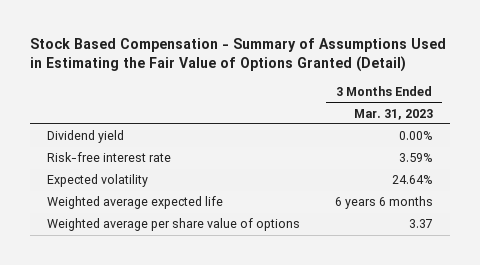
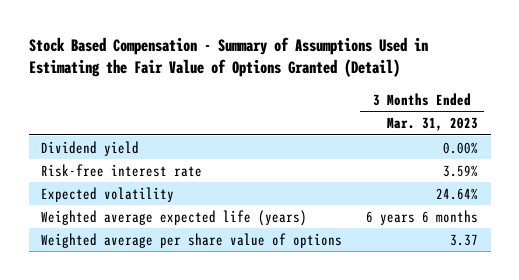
[47,196,224,210] Weighted average expected life -> [40,209,307,226] Weighted average expected life (years)

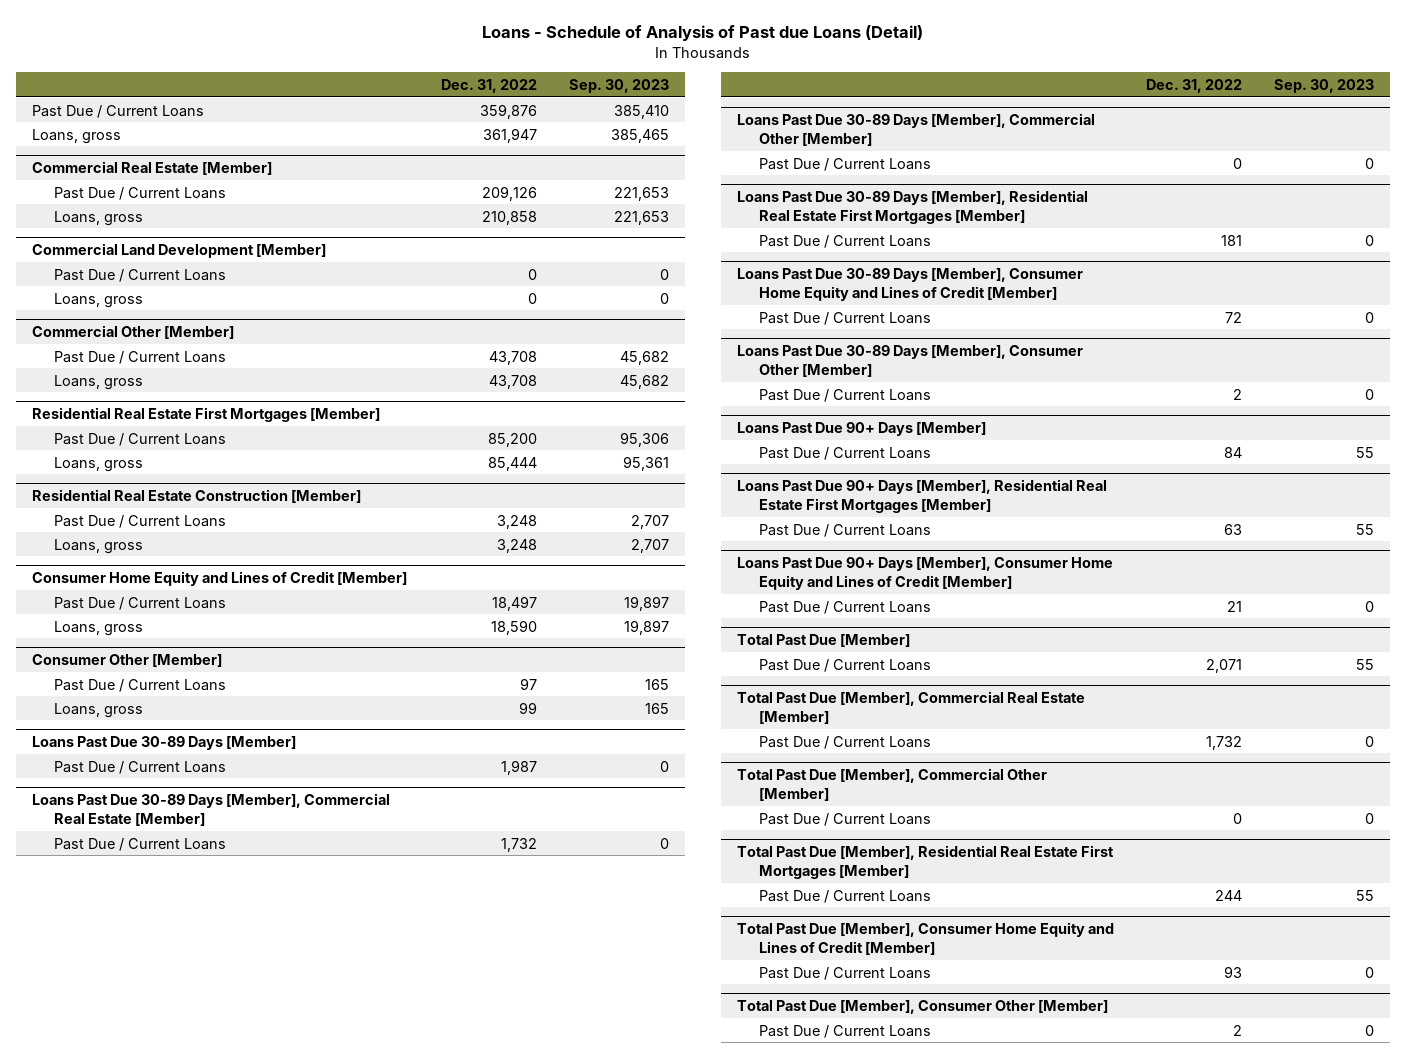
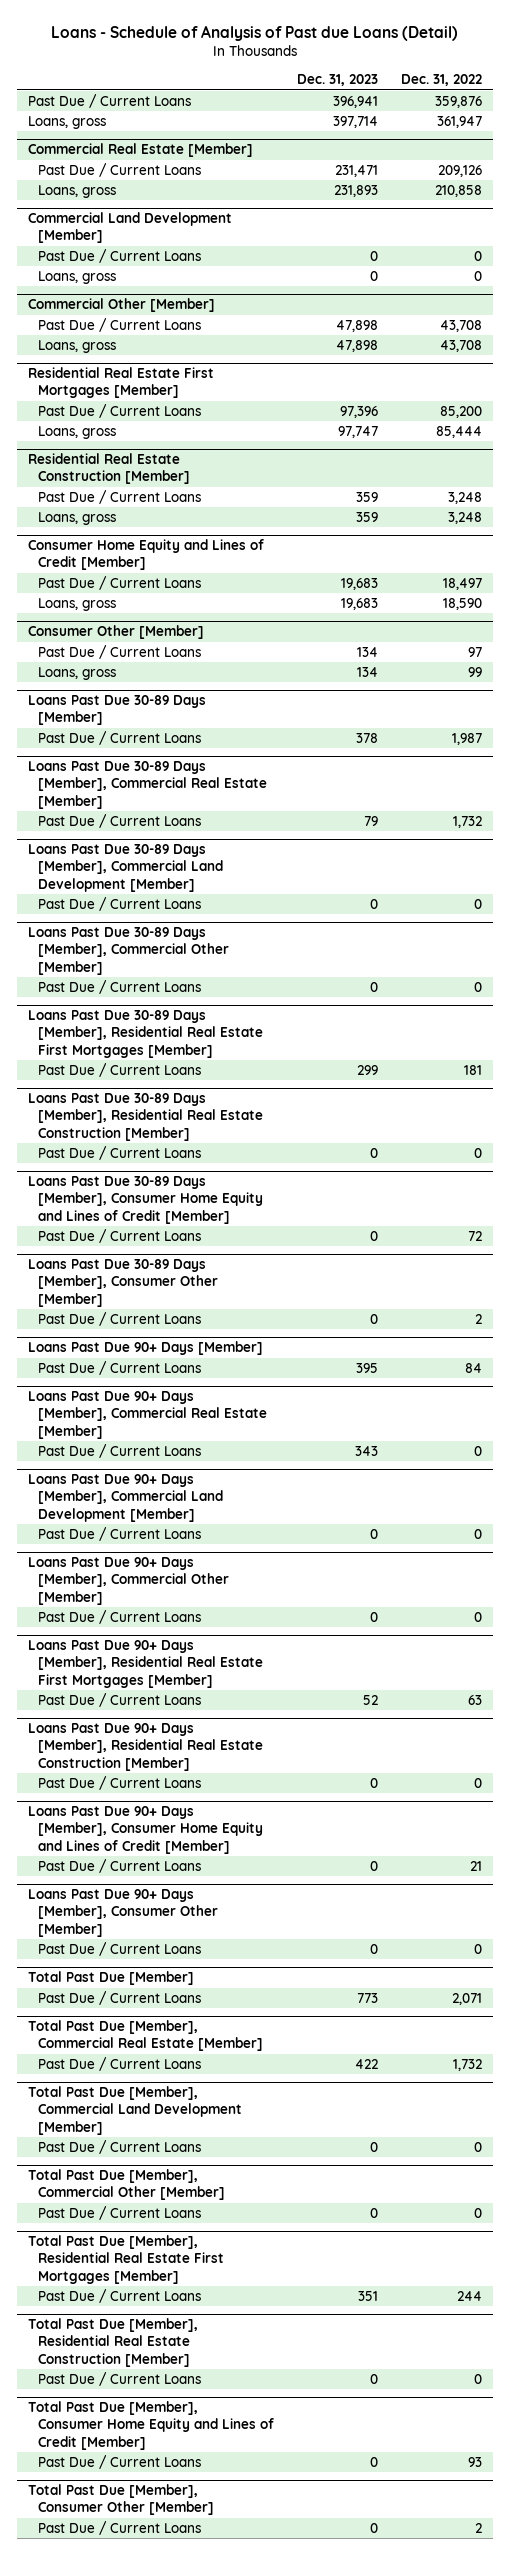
[569,78,670,93] Sep. 30, 2023 -> none
none -> [297,74,379,87] Dec. 31, 2023
none -> [28,844,224,892] Loans Past Due 30-89 Days [Member], Commercial Land Development [Member]
none -> [38,896,202,911] Past Due / Current Loans
none -> [28,1093,264,1141] Loans Past Due 30-89 Days [Member], Residential Real Estate Construction [Member]
none -> [38,1145,202,1160] Past Due / Current Loans
none -> [28,1391,268,1439] Loans Past Due 90+ Days [Member], Commercial Real Estate [Member]
none -> [38,1443,202,1458] Past Due / Current Loans
none -> [28,1474,224,1522] Loans Past Due 90+ Days [Member], Commercial Land Development [Member]
none -> [38,1526,202,1541] Past Due / Current Loans
none -> [28,1557,230,1605] Loans Past Due 90+ Days [Member], Commercial Other [Member]
none -> [38,1609,202,1624] Past Due / Current Loans
none -> [28,1723,264,1771] Loans Past Due 90+ Days [Member], Residential Real Estate Construction [Member]
none -> [38,1775,202,1790] Past Due / Current Loans
none -> [28,1889,219,1937] Loans Past Due 90+ Days [Member], Consumer Other [Member]
none -> [38,1941,202,1956] Past Due / Current Loans
none -> [28,2086,243,2135] Total Past Due [Member], Commercial Land Development [Member]
none -> [38,2139,202,2154] Past Due / Current Loans
none -> [28,2318,199,2367] Total Past Due [Member], Residential Real Estate Construction [Member]
none -> [38,2371,202,2386] Past Due / Current Loans

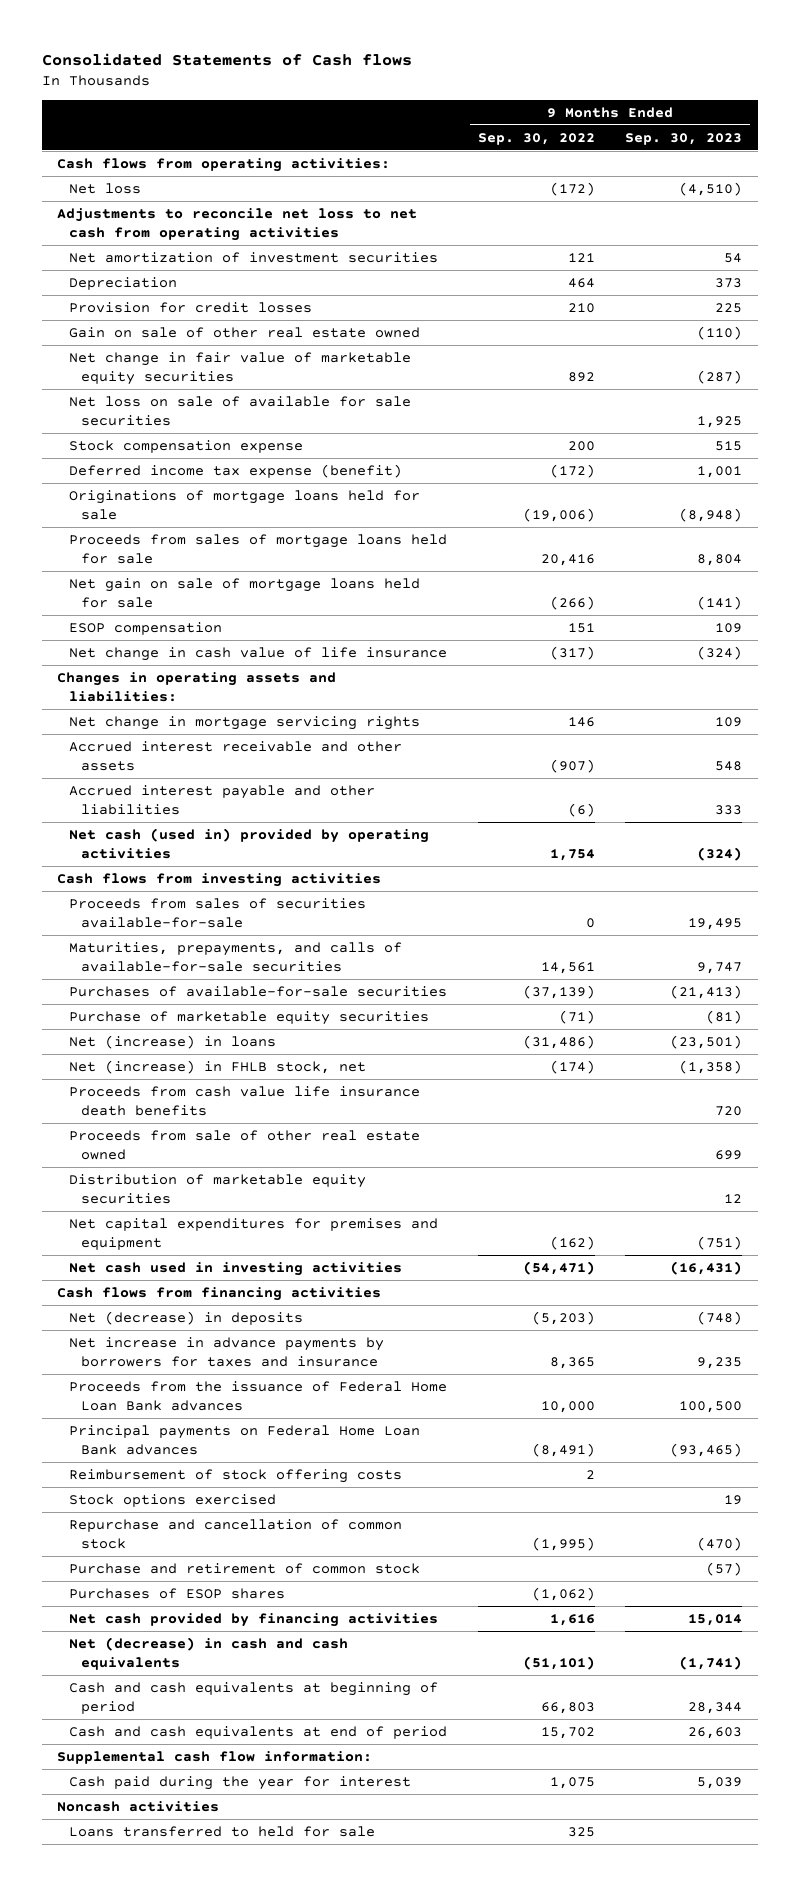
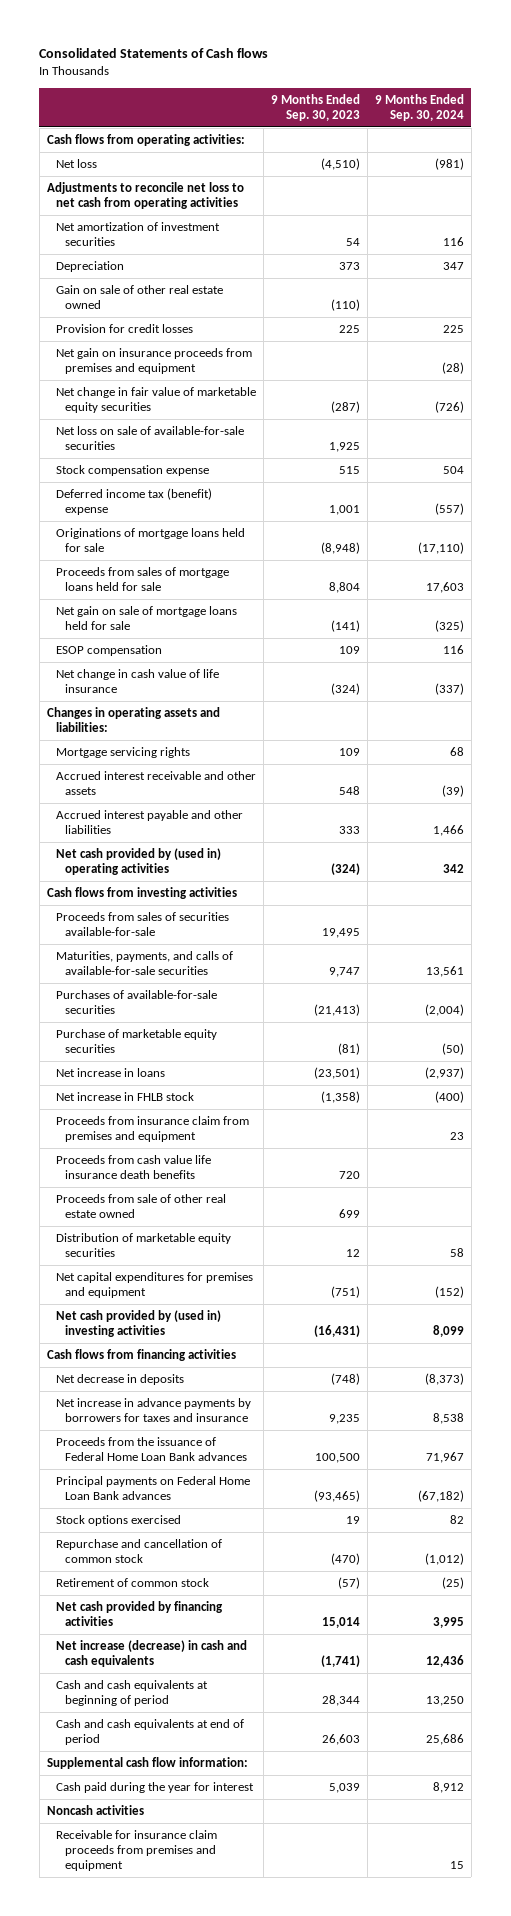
[477,132,595,145] Sep. 30, 2022 -> none
none -> [374,93,464,121] 9 Months Ended Sep. 30, 2024
[69,301,313,313] Provision for credit losses -> [55,324,193,334] Provision for credit losses
none -> [55,348,252,375] Net gain on insurance proceeds from premises and equipment
[69,395,412,426] Net loss on sale of available for sale securities -> [55,426,244,451] Net loss on sale of available-for-sale securities
[69,463,403,478] Deferred income tax expense (benefit) -> [55,488,212,516] Deferred income tax (benefit) expense
[69,715,421,730] Net change in mortgage servicing rights -> [55,747,190,759] Mortgage servicing rights
[69,827,430,859] Net cash (used in) provided by operating activities -> [55,848,221,876] Net cash provided by (used in) operating activities
[69,941,403,972] Maturities, prepayments, and calls of available-for-sale securities -> [55,951,233,976] Maturities, payments, and calls of available-for-sale securities
[69,1034,277,1049] Net (increase) in loans -> [55,1068,165,1078] Net increase in loans
[69,1059,367,1074] Net (increase) in FHLB stock, net -> [55,1092,194,1102] Net increase in FHLB stock
none -> [55,1116,249,1143] Proceeds from insurance claim from premises and equipment
[69,1261,403,1276] Net cash used in investing activities -> [55,1310,221,1338] Net cash provided by (used in) investing activities
[69,1310,304,1325] Net (decrease) in deposits -> [55,1374,184,1386] Net decrease in deposits
[69,1468,403,1483] Reimbursement of stock offering costs -> none
[69,1587,286,1599] Purchases of ESOP shares -> none
[69,1562,421,1574] Purchase and retirement of common stock -> [55,1578,209,1588] Retirement of common stock
[69,1636,349,1670] Net (decrease) in cash and cash equivalents -> [55,1640,247,1668] Net increase (decrease) in cash and cash equivalents
[69,1825,376,1837] Loans transferred to held for sale -> none
none -> [55,1830,217,1872] Receivable for insurance claim proceeds from premises and equipment

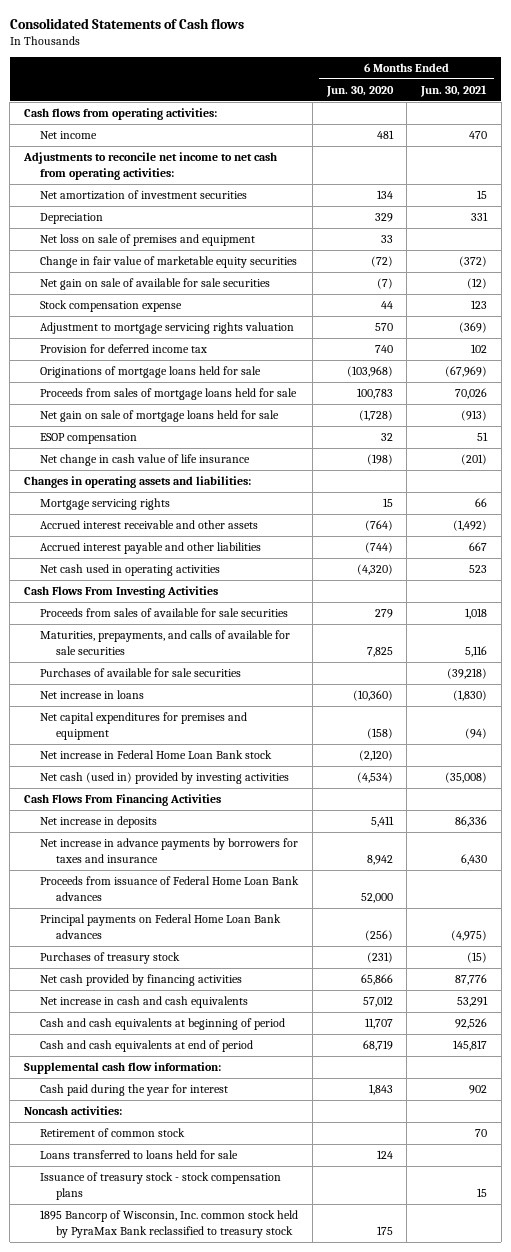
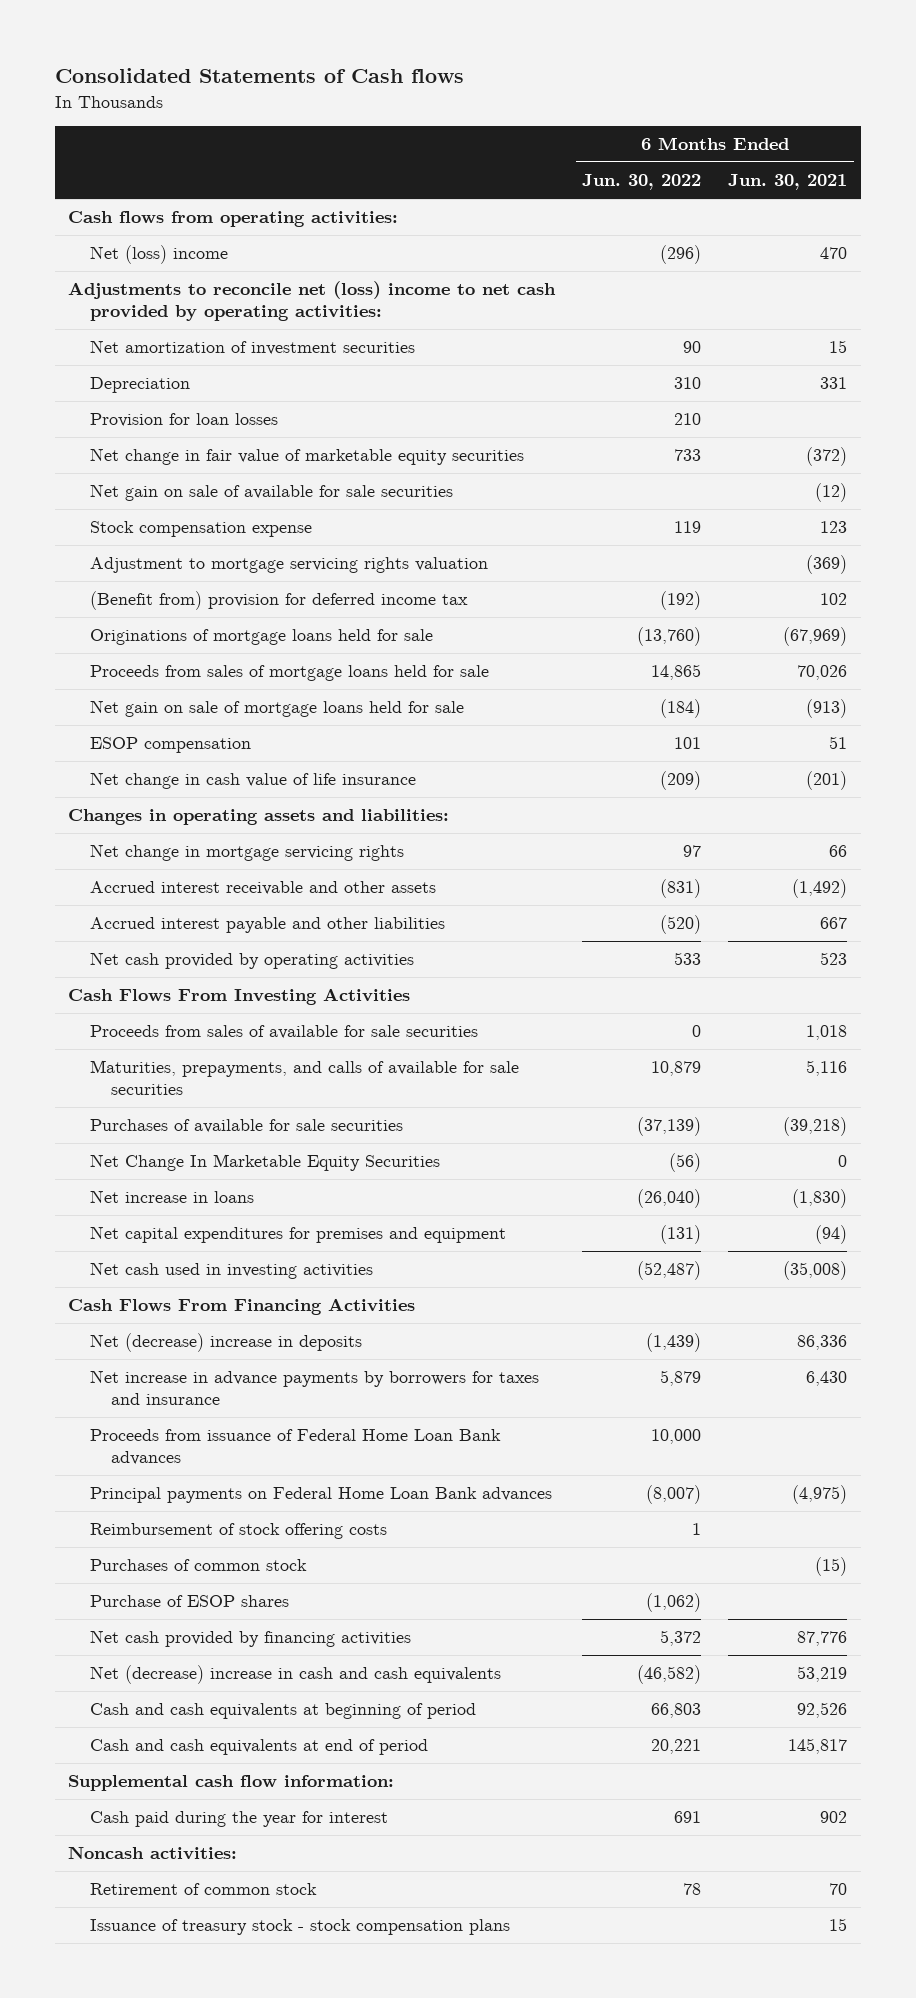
[325,85,394,97] Jun. 30, 2020 -> none
none -> [582,174,702,191] Jun. 30, 2022
[40,131,98,140] Net income -> [89,245,228,265] Net (loss) income
[23,152,278,180] Adjustments to reconcile net income to net cash from operating activities: -> [68,281,557,322] Adjustments to reconcile net (loss) income to net cash provided by operating activities:
[40,234,256,247] Net loss on sale of premises and equipment -> none
none -> [89,413,278,428] Provision for loan losses
[40,256,298,269] Change in fair value of marketable equity securities -> [89,448,524,466] Net change in fair value of marketable equity securities
[40,344,208,354] Provision for deferred income tax -> [89,591,468,611] (Benefit from) provision for deferred income tax
[40,498,171,511] Mortgage servicing rights -> [89,844,404,862] Net change in mortgage servicing rights
[40,564,221,577] Net cash used in operating activities -> [89,952,414,970] Net cash provided by operating activities
none -> [89,1154,440,1172] Net Change In Marketable Equity Securities
[40,750,273,760] Net increase in Federal Home Loan Bank stock -> none
[40,772,290,785] Net cash (used in) provided by investing activities -> [89,1262,373,1280] Net cash used in investing activities
[40,816,158,829] Net increase in deposits -> [89,1333,362,1353] Net (decrease) increase in deposits
none -> [89,1523,387,1540] Reimbursement of stock offering costs
[40,952,181,965] Purchases of treasury stock -> [89,1559,307,1572] Purchases of common stock
none -> [89,1595,289,1608] Purchase of ESOP shares
[40,996,249,1009] Net increase in cash and cash equivalents -> [89,1665,501,1685] Net (decrease) increase in cash and cash equivalents
[457,996,489,1008] 53,291 -> [797,1666,848,1683] 53,219
[40,1150,239,1160] Loans transferred to loans held for sale -> none
[40,1210,299,1238] 1895 Bancorp of Wisconsin, Inc. common stock held by PyraMax Bank reclassified to treasury stock -> none

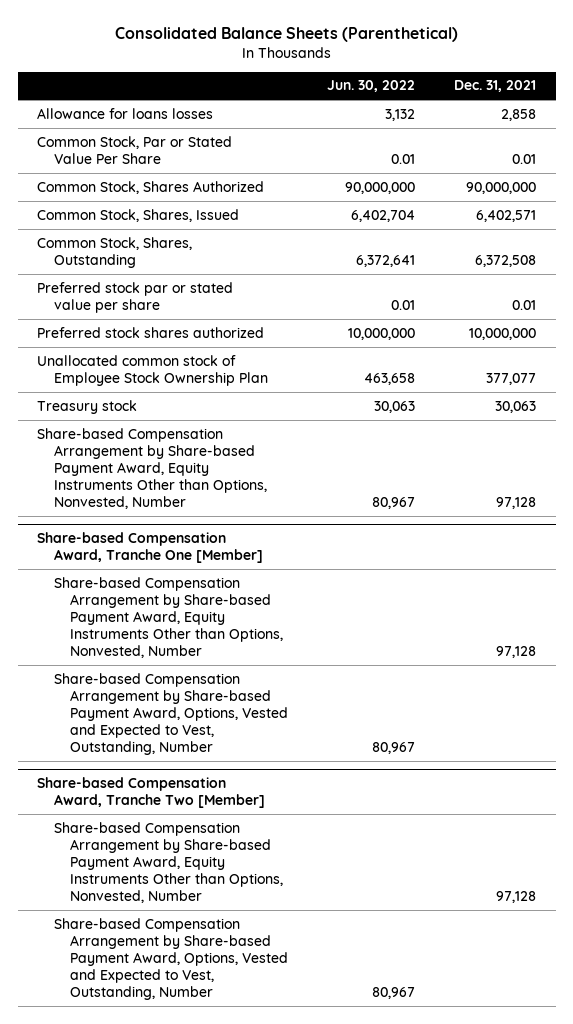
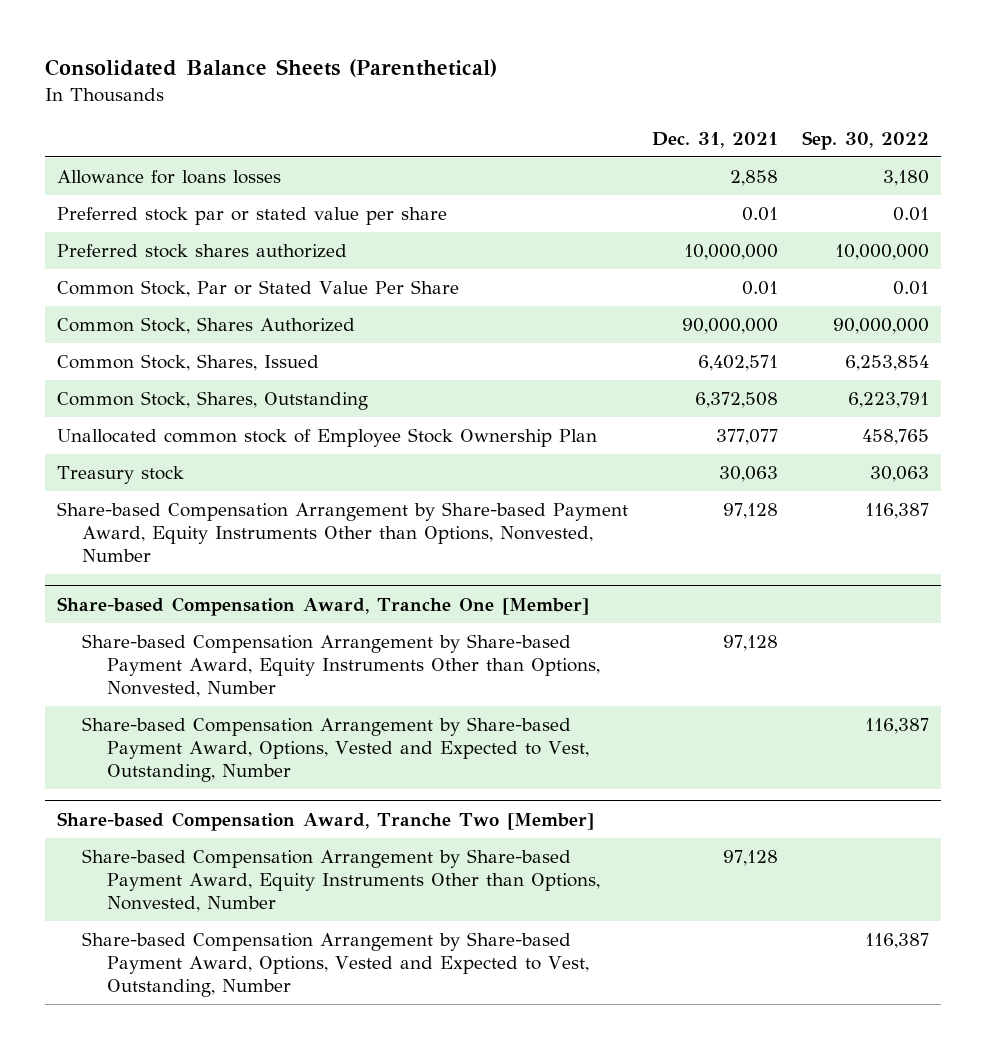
[326,80,415,93] Jun. 30, 2022 -> none
none -> [802,130,930,150] Sep. 30, 2022
[37,281,234,313] Preferred stock par or stated value per share -> [57,207,448,226] Preferred stock par or stated value per share
[37,326,265,338] Preferred stock shares authorized -> [57,244,348,259] Preferred stock shares authorized

